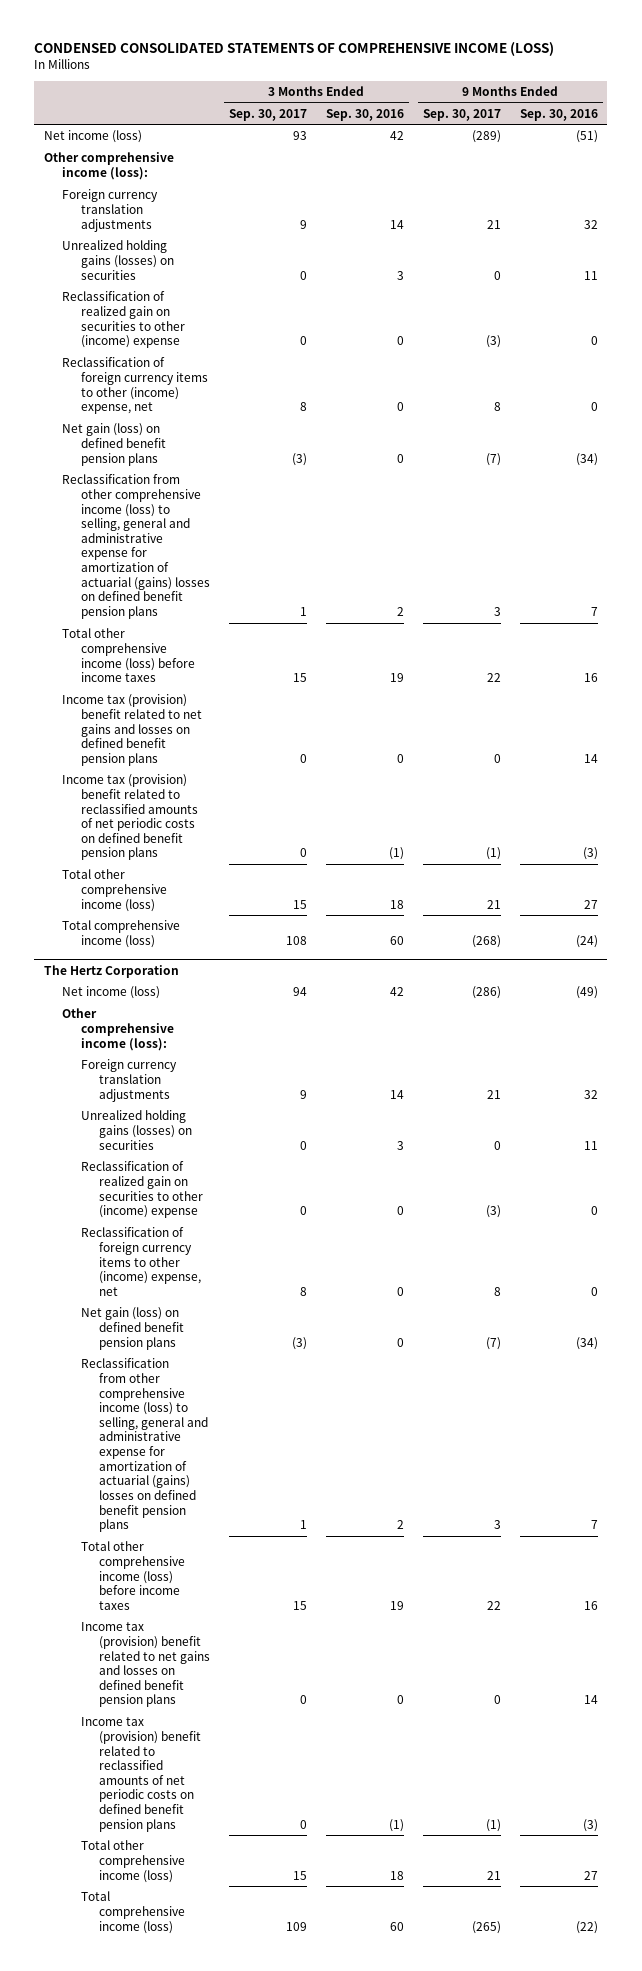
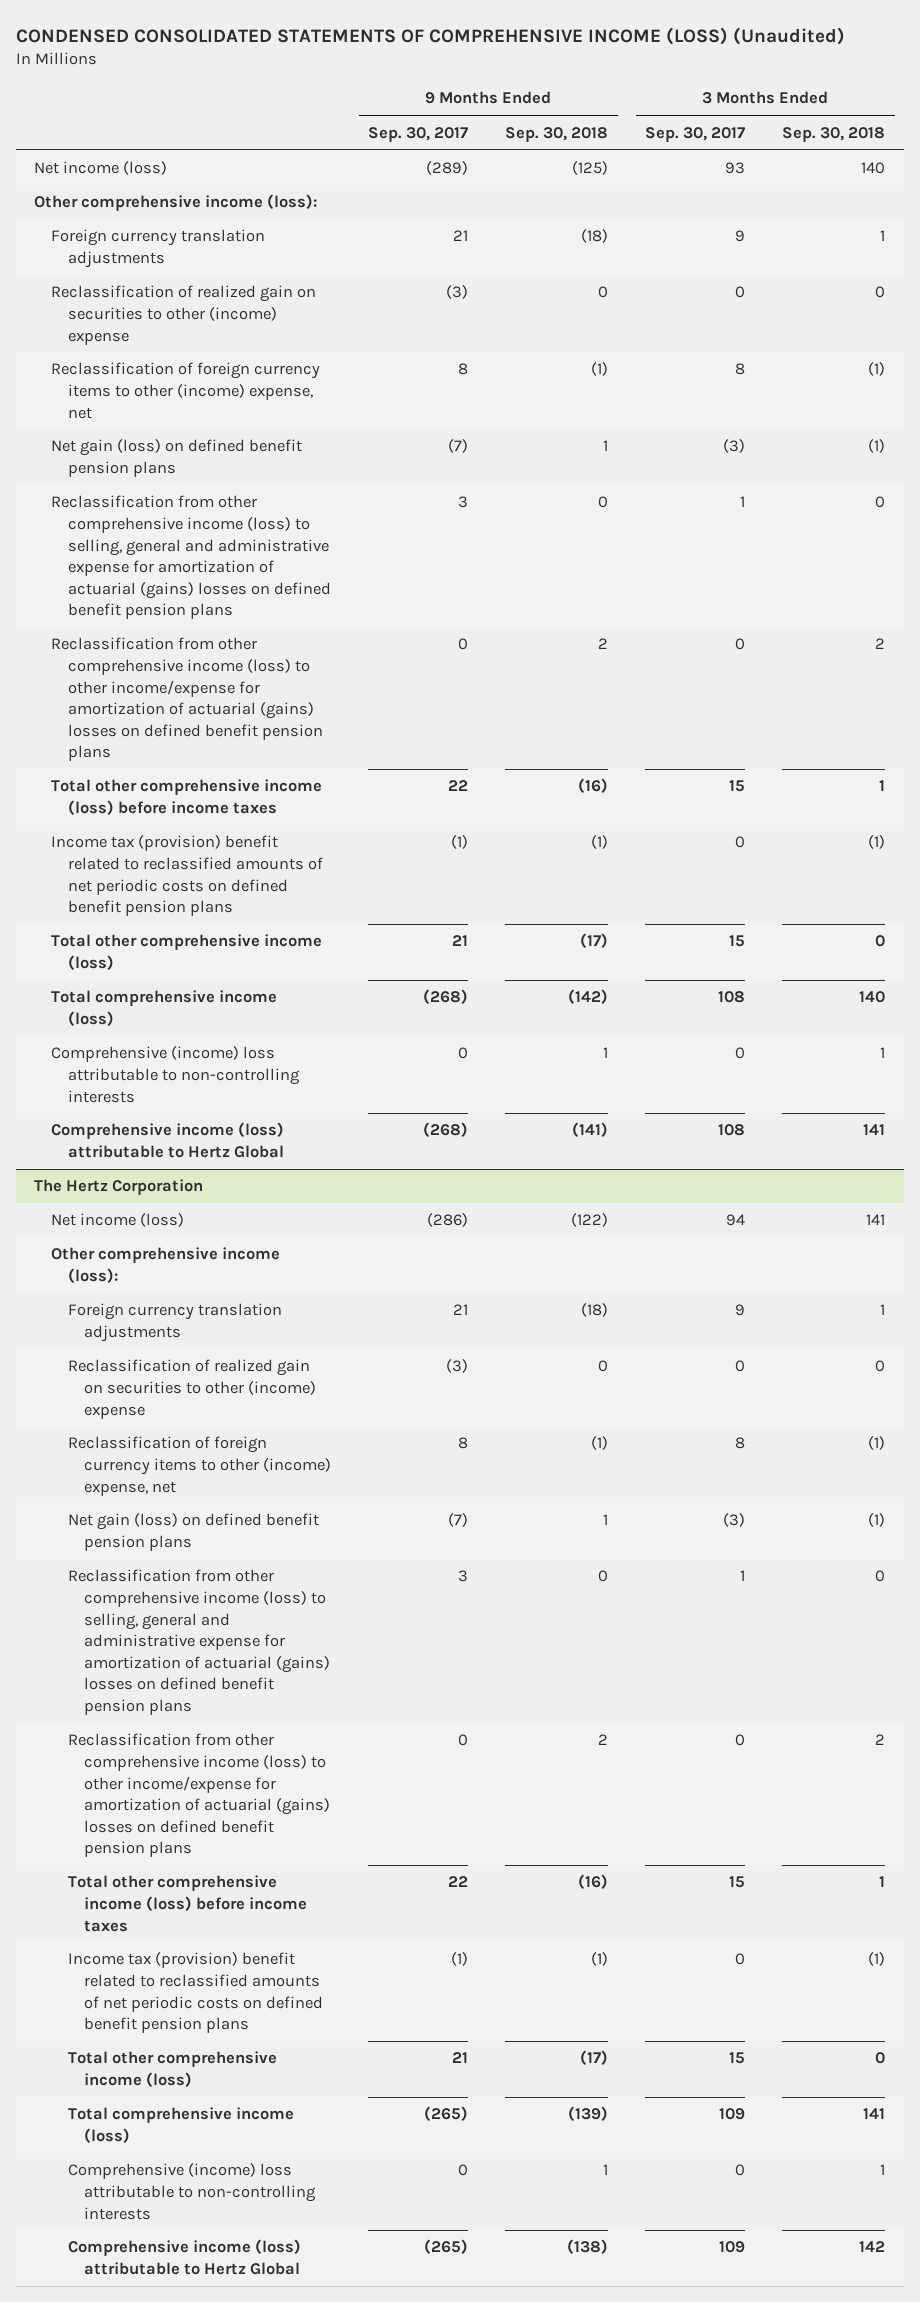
[34,41,555,56] CONDENSED CONSOLIDATED STATEMENTS OF COMPREHENSIVE INCOME (LOSS) -> [15,26,845,45] CONDENSED CONSOLIDATED STATEMENTS OF COMPREHENSIVE INCOME (LOSS) (Unaudited)
[325,108,404,121] Sep. 30, 2016 -> none
[519,108,598,121] Sep. 30, 2016 -> none
none -> [505,126,609,142] Sep. 30, 2018
none -> [782,126,886,142] Sep. 30, 2018
[62,240,174,280] Unrealized holding gains (losses) on securities -> none
none -> [50,637,323,762] Reclassification from other comprehensive income (loss) to other income/expense for amortization of actuarial (gains) losses on defined benefit pension plans
[62,694,202,766] Income tax (provision) benefit related to net gains and losses on defined benefit pension plans -> none
none -> [50,1046,300,1103] Comprehensive (income) loss attributable to non-controlling interests
none -> [50,1122,284,1158] Comprehensive income (loss) attributable to Hertz Global
[80,1110,192,1150] Unrealized holding gains (losses) on securities -> none
none -> [67,1733,331,1858] Reclassification from other comprehensive income (loss) to other income/expense for amortization of actuarial (gains) losses on defined benefit pension plans
[80,1622,210,1708] Income tax (provision) benefit related to net gains and losses on defined benefit pension plans -> none
none -> [67,2163,317,2220] Comprehensive (income) loss attributable to non-controlling interests
none -> [67,2239,301,2275] Comprehensive income (loss) attributable to Hertz Global

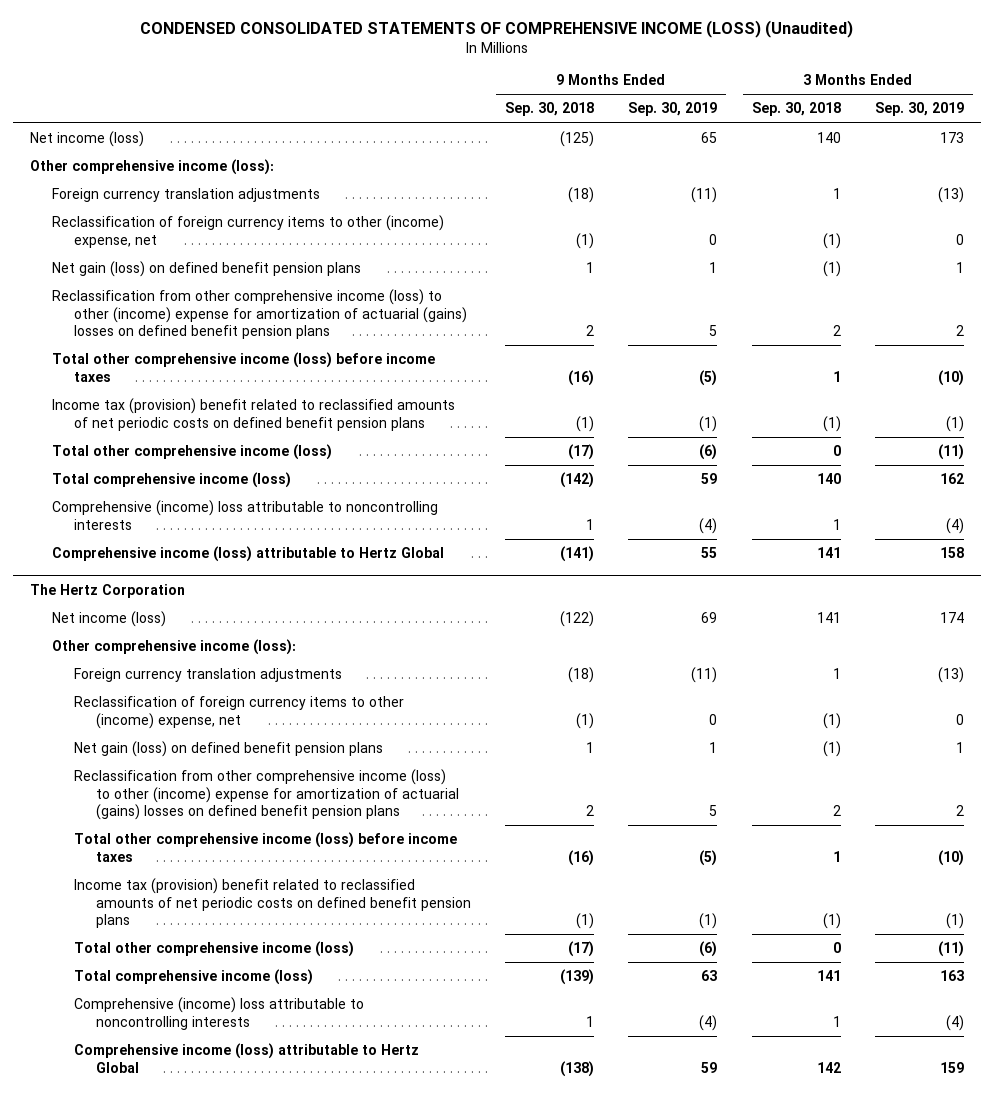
[368,126,469,142] Sep. 30, 2017 -> none
[645,126,746,142] Sep. 30, 2017 -> none
none -> [628,102,718,117] Sep. 30, 2019
none -> [875,102,965,117] Sep. 30, 2019
[50,285,316,345] Reclassification of realized gain on securities to other (income) expense -> none
[50,495,331,620] Reclassification from other comprehensive income (loss) to selling, general and administrative expense for amortization of actuarial (gains) losses on defined benefit pension plans -> none
[50,637,323,762] Reclassification from other comprehensive income (loss) to other income/expense for amortization of actuarial (gains) losses on defined benefit pension plans -> [51,288,467,340] Reclassification from other comprehensive income (loss) to other (income) expense for amortization of actuarial (gains) losses on defined benefit pension plans
[50,1046,300,1103] Comprehensive (income) loss attributable to non-controlling interests -> [51,499,438,530] Comprehensive (income) loss attributable to noncontrolling interests
[67,1359,317,1419] Reclassification of realized gain on securities to other (income) expense -> none
[67,1569,331,1715] Reclassification from other comprehensive income (loss) to selling, general and administrative expense for amortization of actuarial (gains) losses on defined benefit pension plans -> none
[67,1733,331,1858] Reclassification from other comprehensive income (loss) to other income/expense for amortization of actuarial (gains) losses on defined benefit pension plans -> [73,768,459,821] Reclassification from other comprehensive income (loss) to other (income) expense for amortization of actuarial (gains) losses on defined benefit pension plans
[67,2163,317,2220] Comprehensive (income) loss attributable to non-controlling interests -> [73,996,364,1030] Comprehensive (income) loss attributable to noncontrolling interests

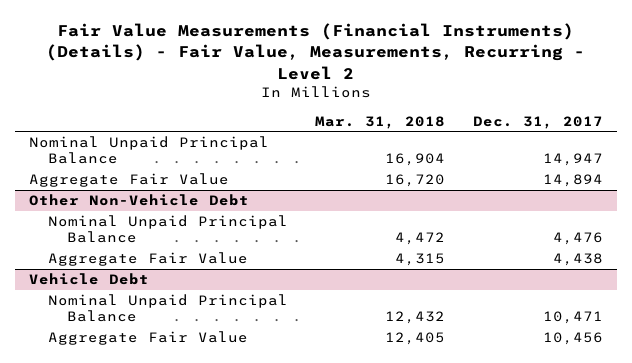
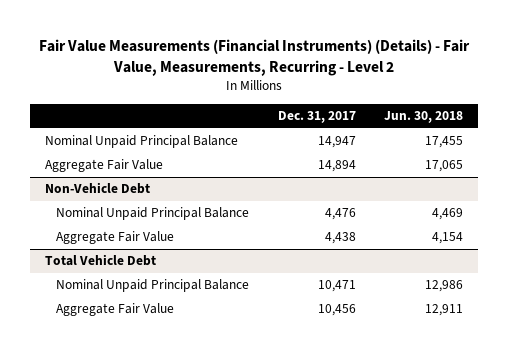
[315,115,446,129] Mar. 31, 2018 -> none
none -> [384,111,464,124] Jun. 30, 2018
[28,194,249,207] Other Non-Vehicle Debt -> [44,182,150,195] Non-Vehicle Debt
[28,273,149,286] Vehicle Debt -> [44,254,156,267] Total Vehicle Debt

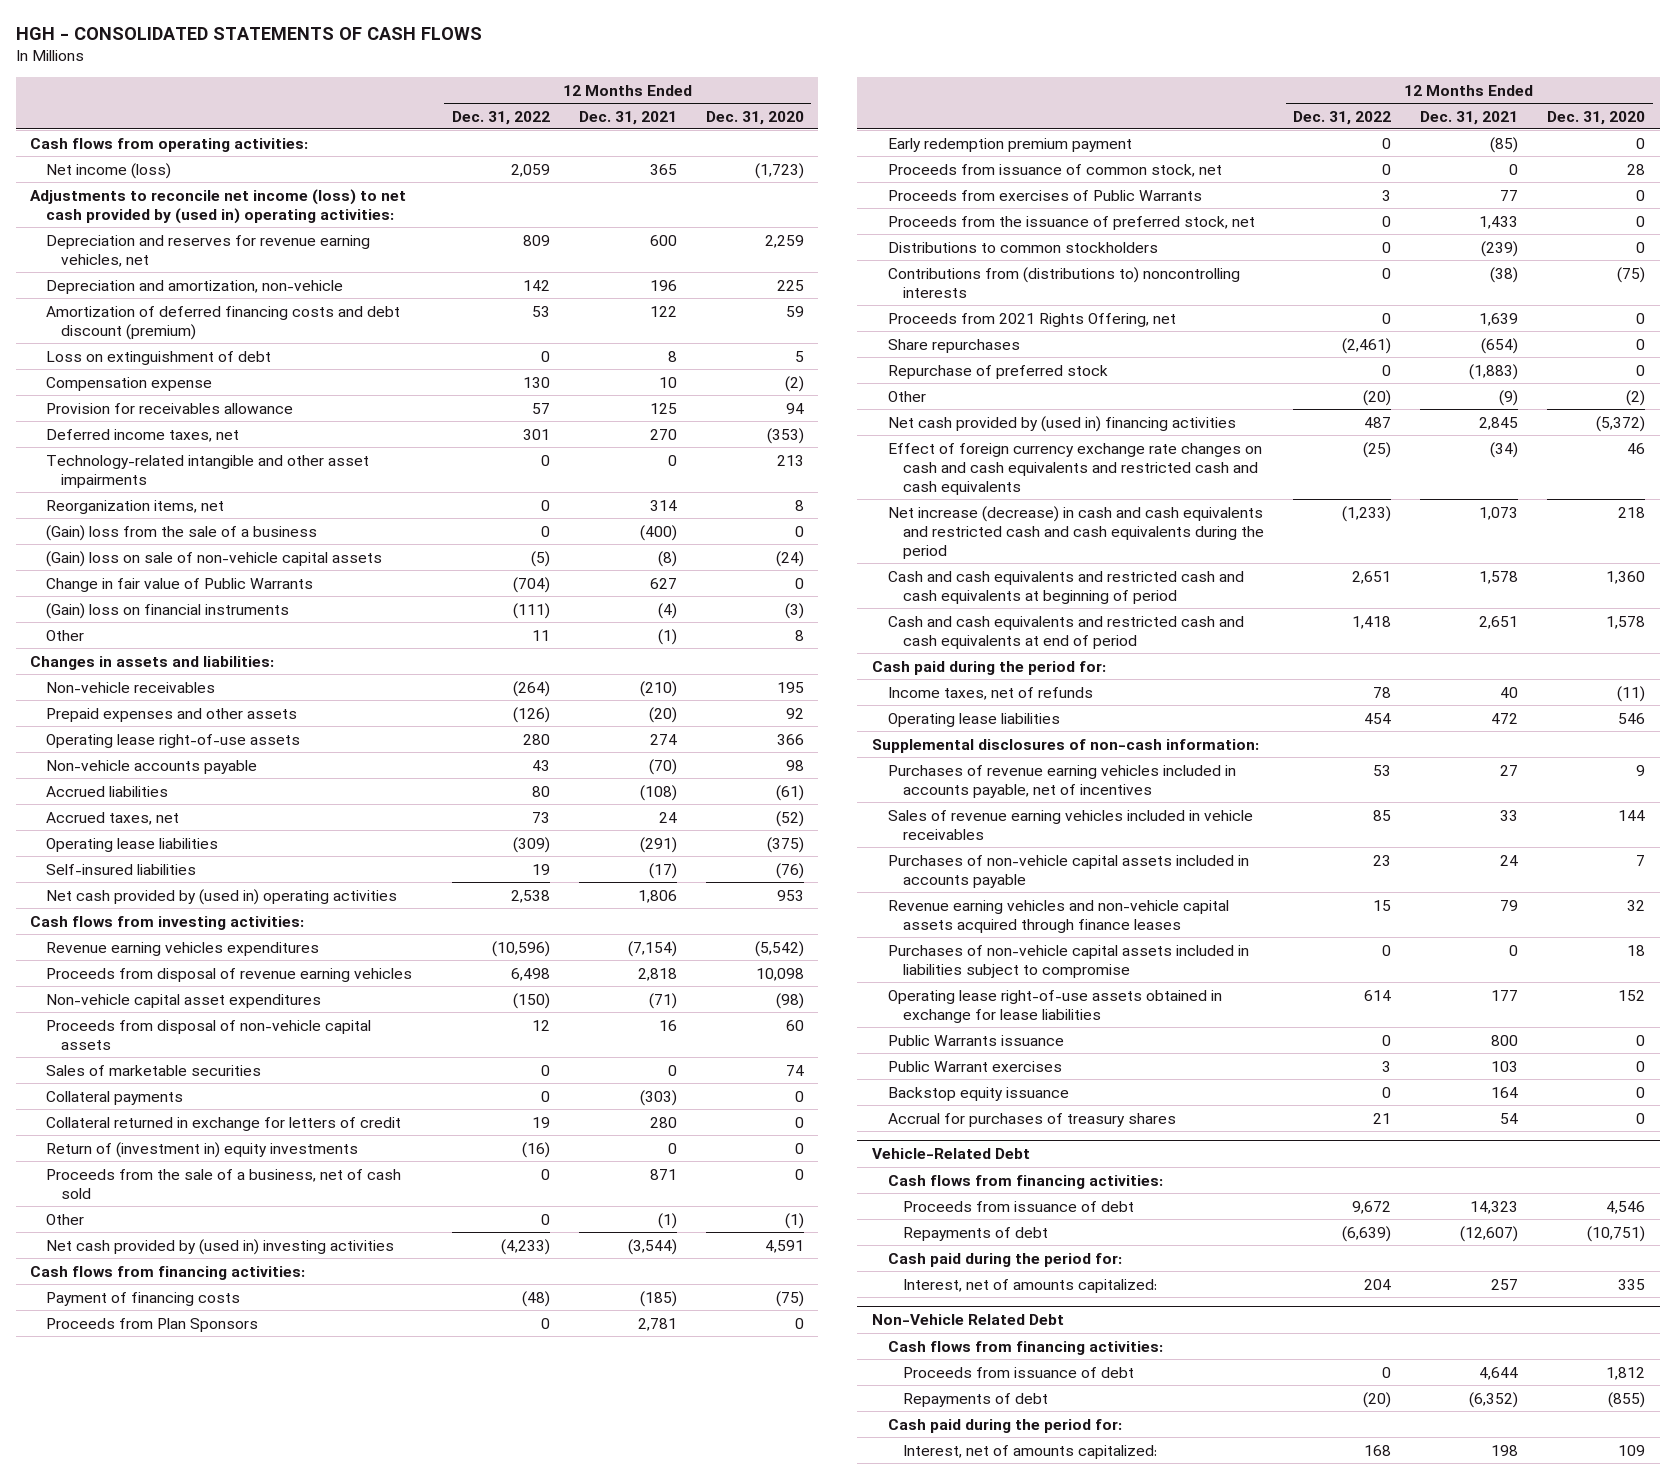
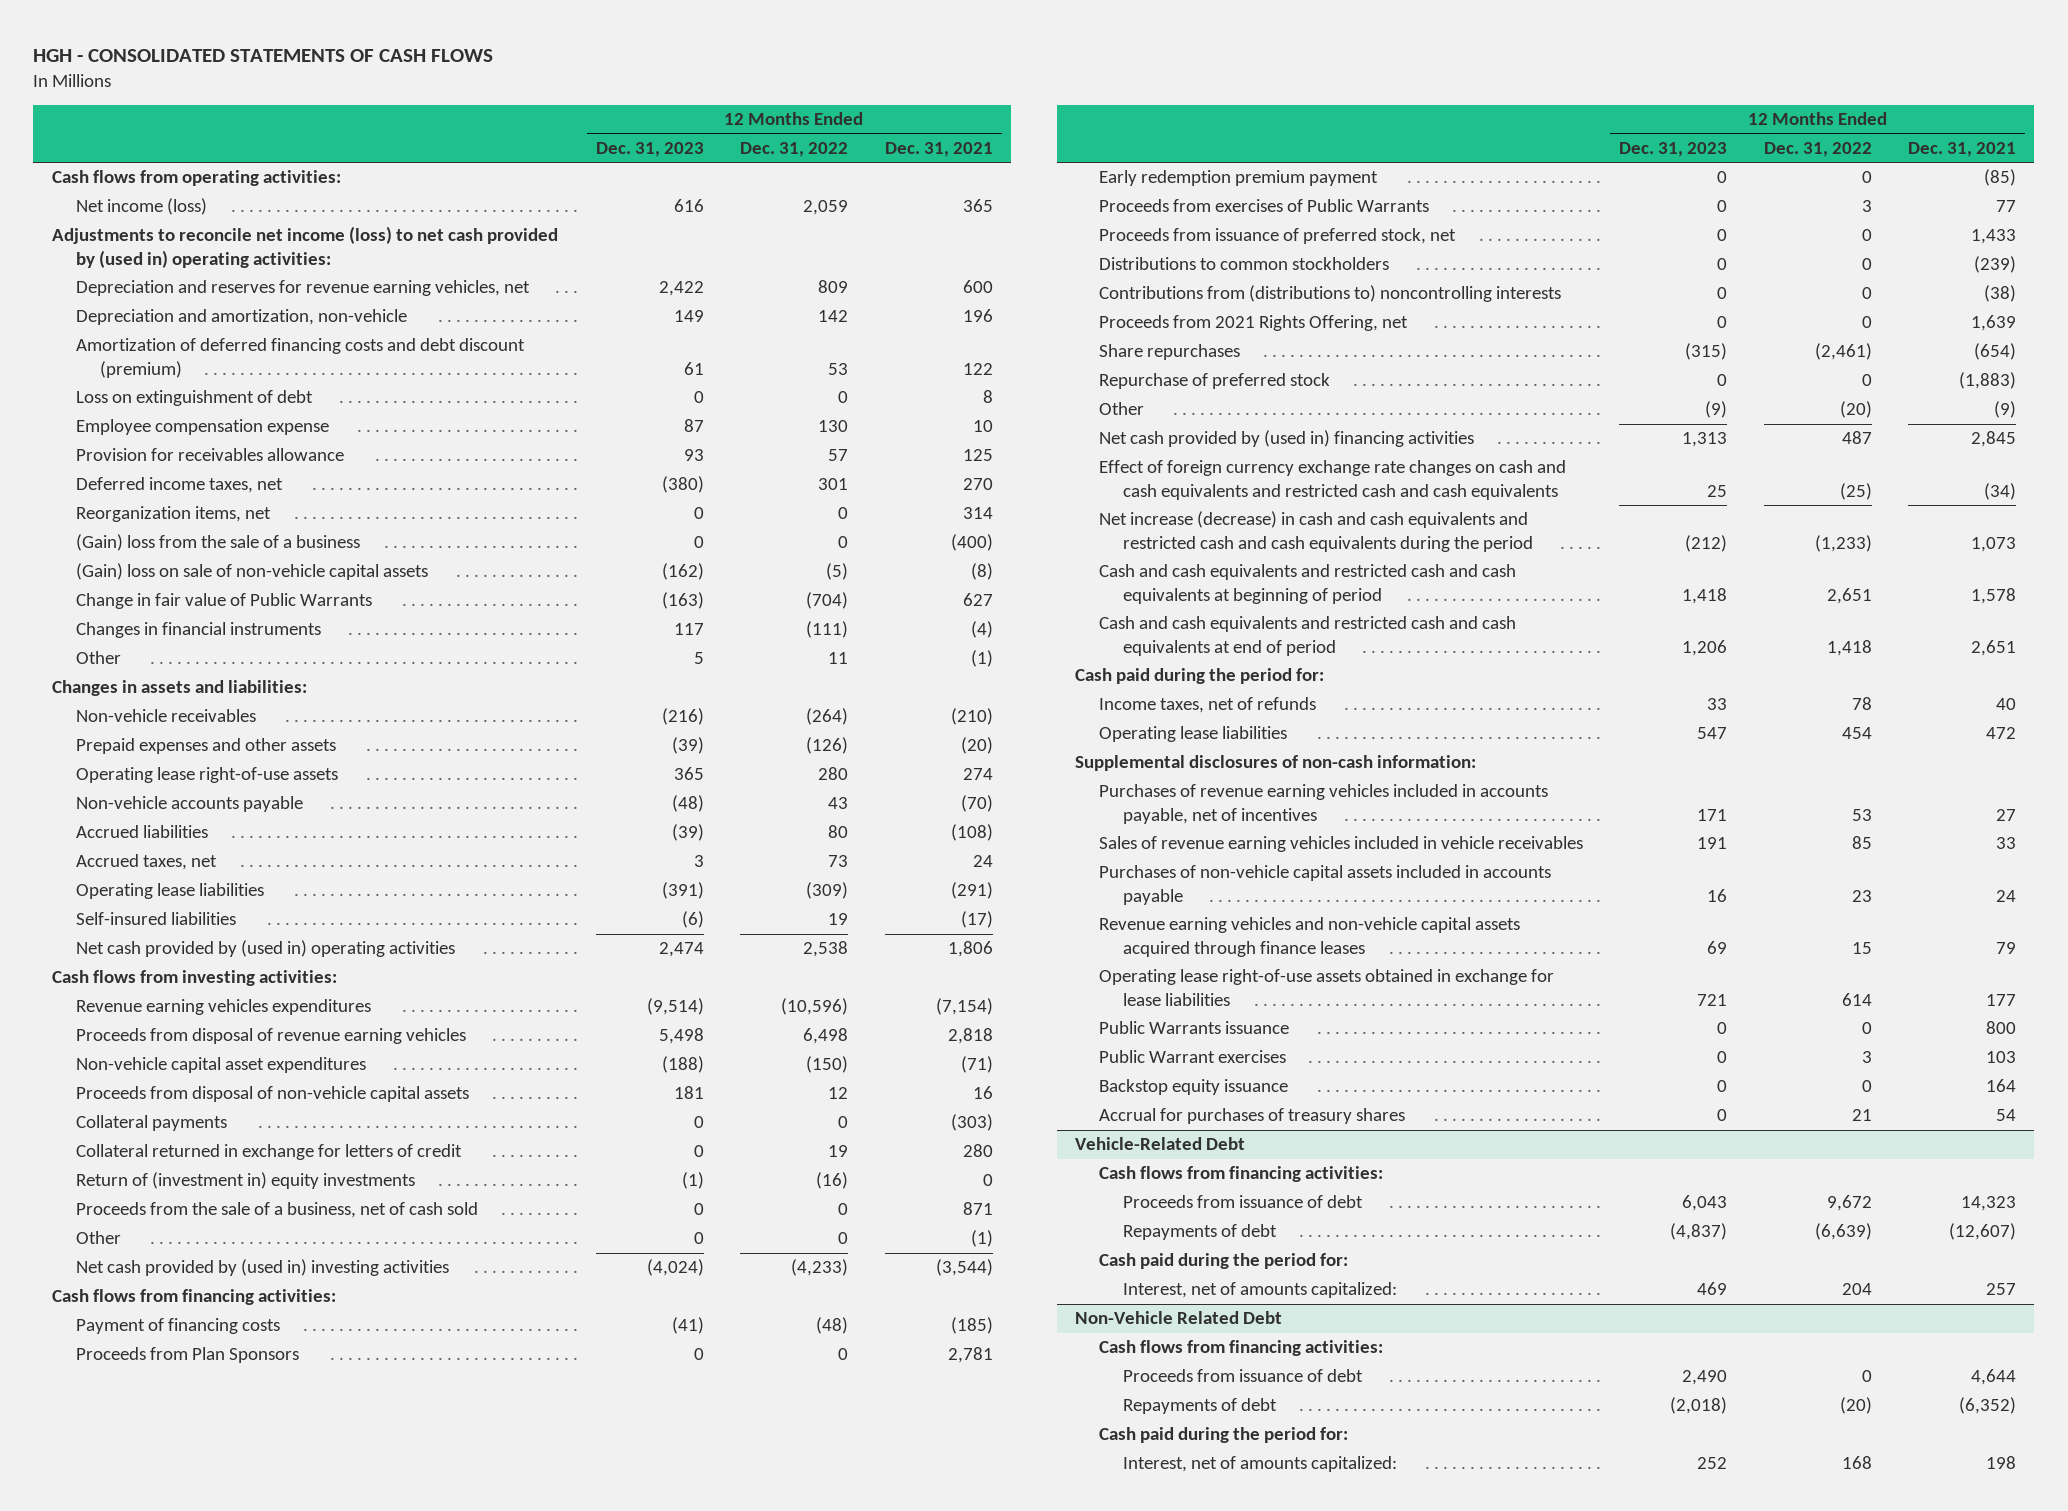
[705,110,804,125] Dec. 31, 2020 -> none
none -> [595,141,704,157] Dec. 31, 2023
[45,376,212,391] Compensation expense -> [75,419,329,436] Employee compensation expense
[45,454,369,488] Technology-related intangible and other asset impairments -> none
[45,602,289,619] (Gain) loss on financial instruments -> [75,622,321,639] Changes in financial instruments
[45,1064,261,1076] Sales of marketable securities -> none
[887,163,1222,177] Proceeds from issuance of common stock, net -> none
[887,215,1255,230] Proceeds from the issuance of preferred stock, net -> [1098,228,1456,245] Proceeds from issuance of preferred stock, net
[887,944,1249,978] Purchases of non-vehicle capital assets included in liabilities subject to compromise -> none

